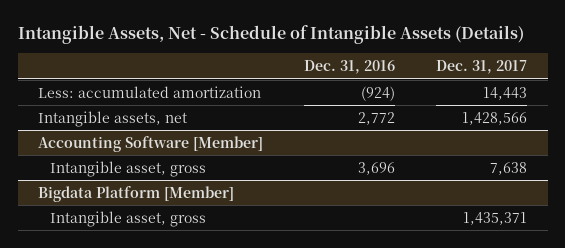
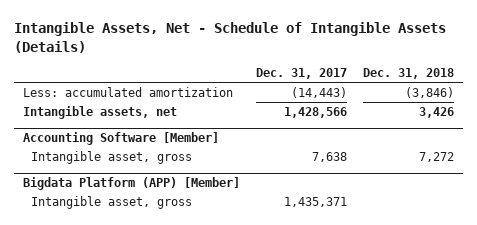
[304,59,396,74] Dec. 31, 2016 -> none
none -> [363,68,455,80] Dec. 31, 2018
[483,86,528,100] 14,443 -> [291,86,348,98] (14,443)
[38,185,235,202] Bigdata Platform [Member] -> [22,176,240,190] Bigdata Platform (APP) [Member]

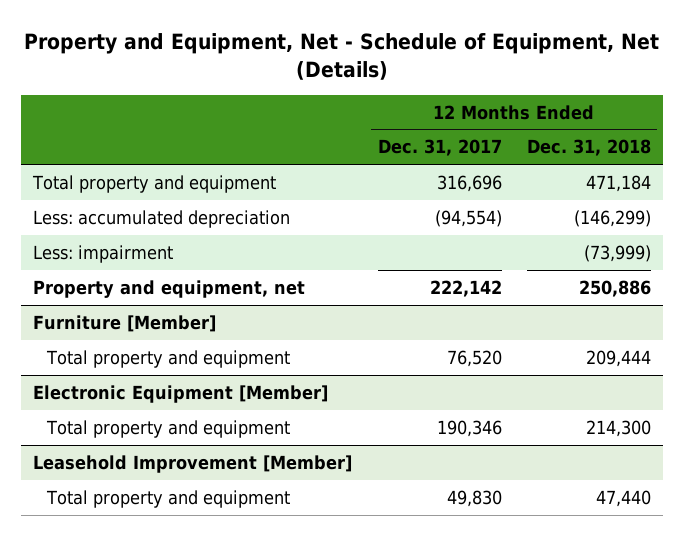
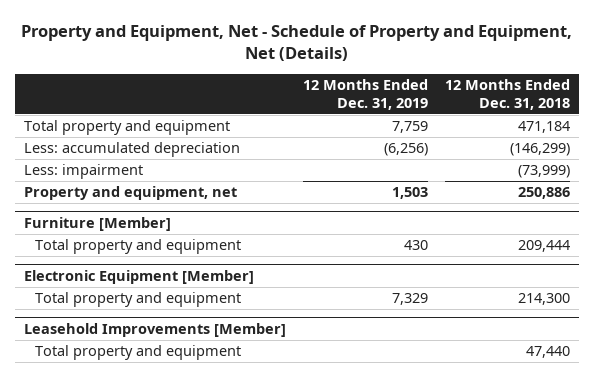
[24,32,660,80] Property and Equipment, Net - Schedule of Equipment, Net (Details) -> [20,25,572,62] Property and Equipment, Net - Schedule of Property and Equipment, Net (Details)
[377,139,502,157] Dec. 31, 2017 -> none
none -> [302,78,428,110] 12 Months Ended Dec. 31, 2019
[33,454,353,473] Leasehold Improvement [Member] -> [23,323,286,338] Leasehold Improvements [Member]

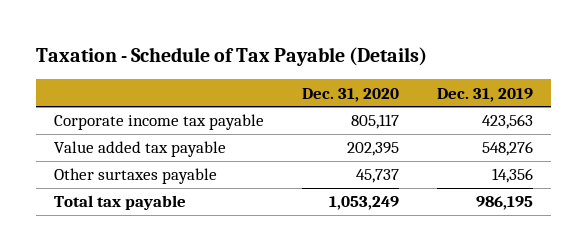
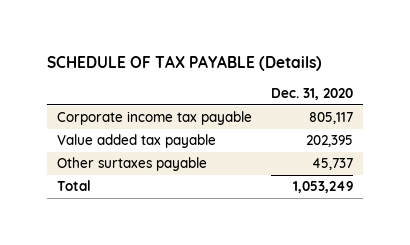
[35,47,427,67] Taxation - Schedule of Tax Payable (Details) -> [47,55,323,72] SCHEDULE OF TAX PAYABLE (Details)
[436,87,533,102] Dec. 31, 2019 -> none
[54,195,187,211] Total tax payable -> [56,180,91,192] Total

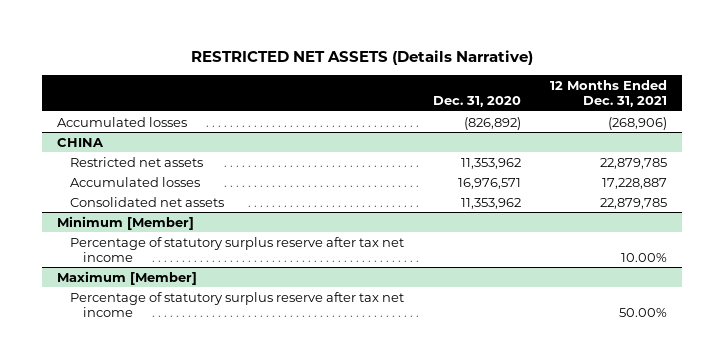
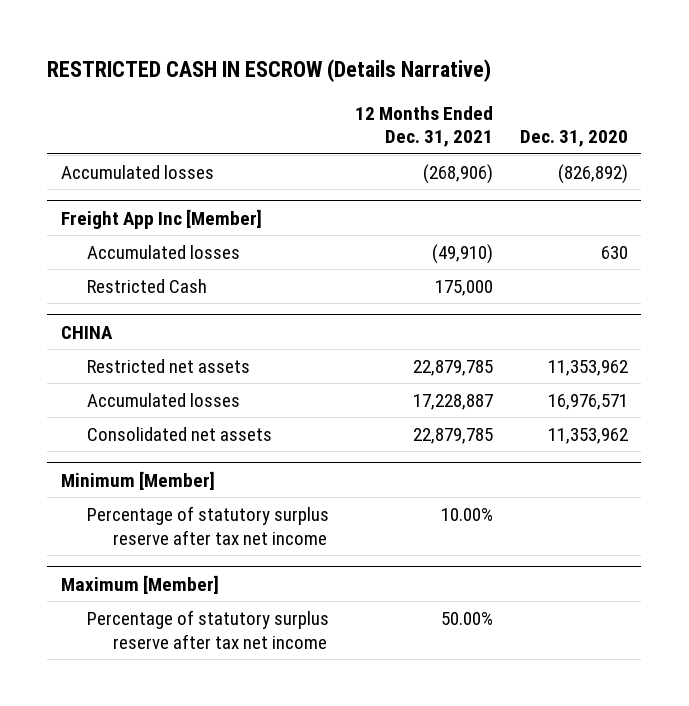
[191,50,534,66] RESTRICTED NET ASSETS (Details Narrative) -> [47,58,492,82] RESTRICTED CASH IN ESCROW (Details Narrative)
none -> [60,208,262,229] Freight App Inc [Member]
none -> [86,244,240,259] Accumulated losses
none -> [86,278,207,293] Restricted Cash

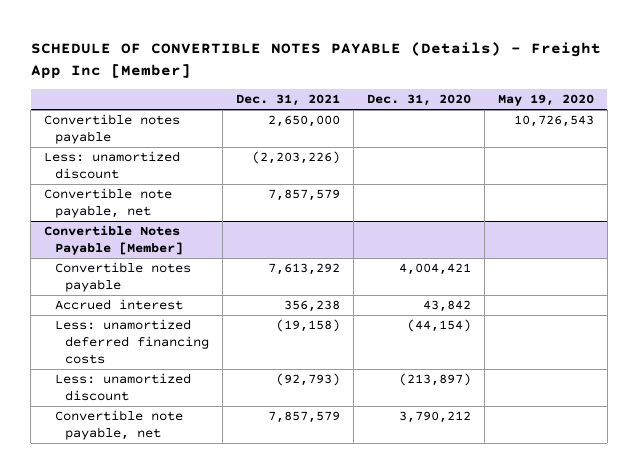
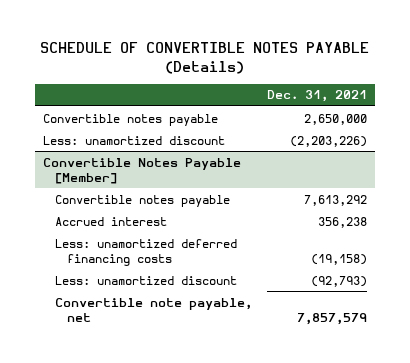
[30,41,601,79] SCHEDULE OF CONVERTIBLE NOTES PAYABLE (Details) - Freight App Inc [Member] -> [39,42,369,74] SCHEDULE OF CONVERTIBLE NOTES PAYABLE (Details)
[366,94,471,107] Dec. 31, 2020 -> none
[497,94,594,107] May 19, 2020 -> none
[44,188,173,219] Convertible note payable, net -> none

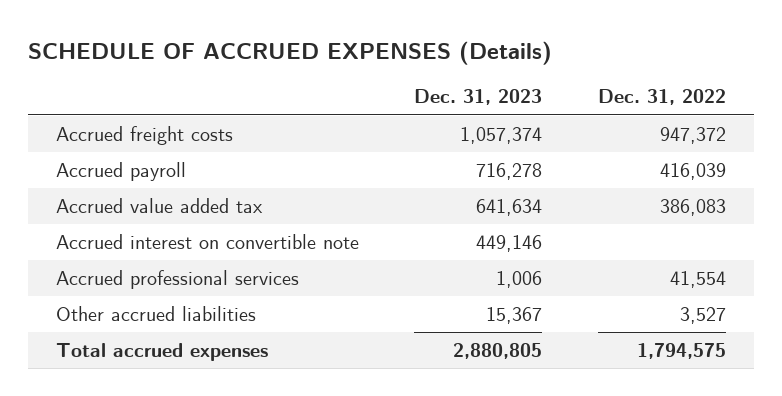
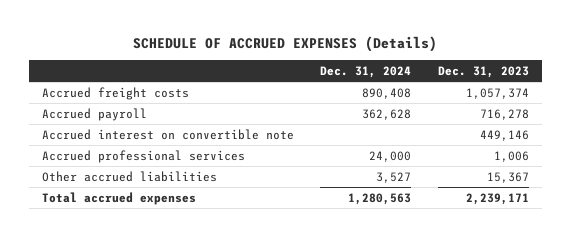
[597,89,726,106] Dec. 31, 2022 -> none
none -> [320,65,412,78] Dec. 31, 2024
[55,198,263,214] Accrued value added tax -> none
[453,343,543,360] 2,880,805 -> [465,192,529,205] 2,239,171

